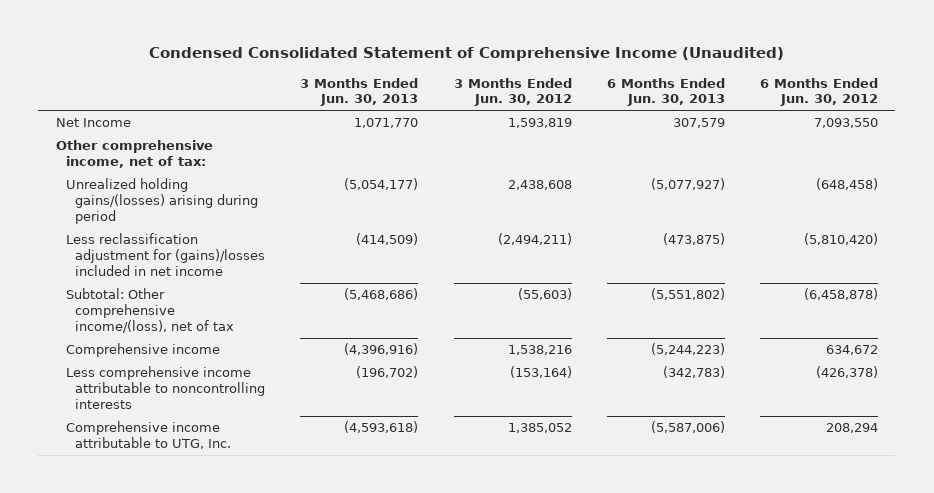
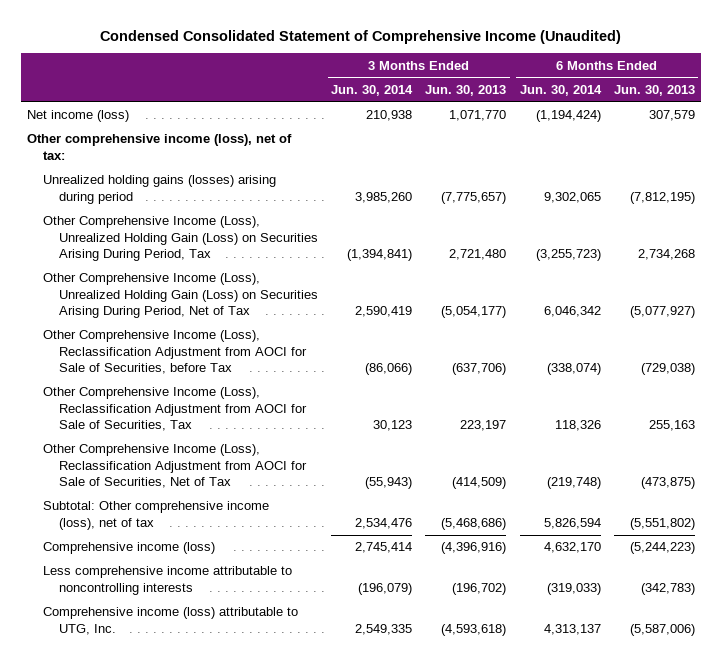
[453,77,572,107] 3 Months Ended Jun. 30, 2012 -> none
[759,77,878,107] 6 Months Ended Jun. 30, 2012 -> none
none -> [331,84,414,96] Jun. 30, 2014
none -> [519,84,602,96] Jun. 30, 2014
[55,118,131,128] Net Income -> [27,110,130,123] Net income (loss)
[55,140,213,169] Other comprehensive income, net of tax: -> [27,134,293,160] Other comprehensive income (loss), net of tax:
[65,178,259,224] Unrealized holding gains/(losses) arising during period -> [43,175,277,204] Unrealized holding gains (losses) arising during period
[344,178,419,191] (5,054,177) -> [441,191,507,204] (7,775,657)
[650,178,725,191] (5,077,927) -> [629,191,695,204] (7,812,195)
none -> [43,216,318,262] Other Comprehensive Income (Loss), Unrealized Holding Gain (Loss) on Securities Arising During Period, Tax
none -> [43,273,318,319] Other Comprehensive Income (Loss), Unrealized Holding Gain (Loss) on Securities Arising During Period, Net of Tax
none -> [43,330,307,375] Other Comprehensive Income (Loss), Reclassification Adjustment from AOCI for Sale of Securities, before Tax
none -> [43,387,307,432] Other Comprehensive Income (Loss), Reclassification Adjustment from AOCI for Sale of Securities, Tax
[65,233,266,276] Less reclassification adjustment for (gains)/losses included in net income -> [43,444,307,489] Other Comprehensive Income (Loss), Reclassification Adjustment from AOCI for Sale of Securities, Net of Tax
[65,288,235,333] Subtotal: Other comprehensive income/(loss), net of tax -> [43,501,270,530] Subtotal: Other comprehensive income (loss), net of tax
[65,343,220,358] Comprehensive income -> [43,542,216,555] Comprehensive income (loss)
[65,421,232,450] Comprehensive income attributable to UTG, Inc. -> [43,607,299,635] Comprehensive income (loss) attributable to UTG, Inc.

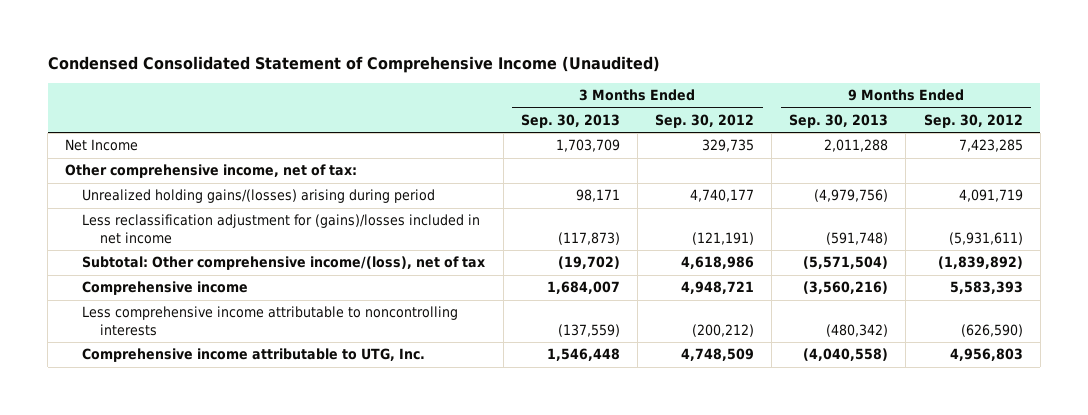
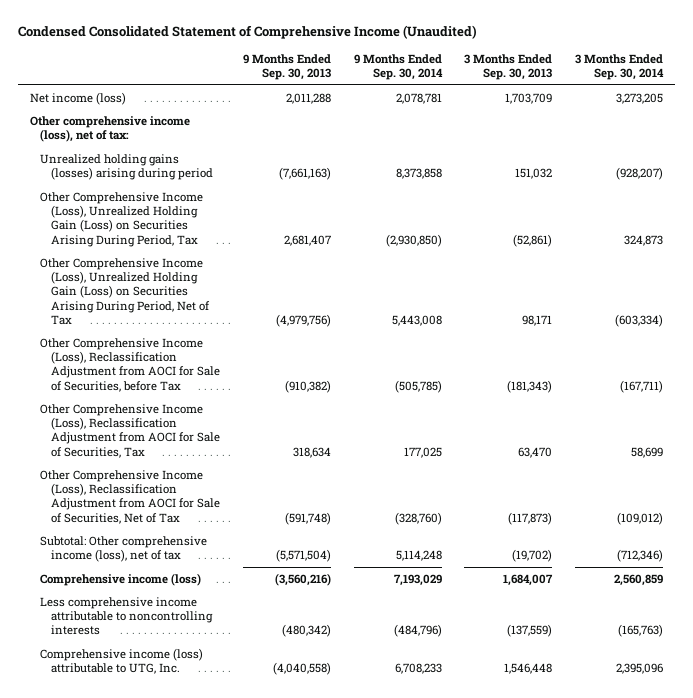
[655,114,755,129] Sep. 30, 2012 -> none
[923,114,1023,129] Sep. 30, 2012 -> none
none -> [353,53,443,81] 9 Months Ended Sep. 30, 2014
none -> [575,53,665,81] 3 Months Ended Sep. 30, 2014
[65,139,139,152] Net Income -> [29,91,126,105] Net income (loss)
[65,164,358,179] Other comprehensive income, net of tax: -> [29,115,190,142] Other comprehensive income (loss), net of tax:
[82,189,436,204] Unrealized holding gains/(losses) arising during period -> [40,153,213,180] Unrealized holding gains (losses) arising during period
[575,189,620,203] 98,171 -> [515,167,553,179] 151,032
[814,189,889,203] (4,979,756) -> [278,166,331,180] (7,661,163)
none -> [40,191,204,247] Other Comprehensive Income (Loss), Unrealized Holding Gain (Loss) on Securities Arising During Period, Tax
none -> [40,257,210,325] Other Comprehensive Income (Loss), Unrealized Holding Gain (Loss) on Securities Arising During Period, Net of Tax
none -> [40,337,220,392] Other Comprehensive Income (Loss), Reclassification Adjustment from AOCI for Sale of Securities, before Tax
none -> [40,403,220,458] Other Comprehensive Income (Loss), Reclassification Adjustment from AOCI for Sale of Securities, Tax
[82,214,481,244] Less reclassification adjustment for (gains)/losses included in net income -> [40,469,220,524] Other Comprehensive Income (Loss), Reclassification Adjustment from AOCI for Sale of Securities, Net of Tax
[82,256,486,271] Subtotal: Other comprehensive income/(loss), net of tax -> [40,535,208,562] Subtotal: Other comprehensive income (loss), net of tax
[82,281,249,296] Comprehensive income -> [40,572,202,586] Comprehensive income (loss)
[82,348,426,363] Comprehensive income attributable to UTG, Inc. -> [40,647,204,674] Comprehensive income (loss) attributable to UTG, Inc.

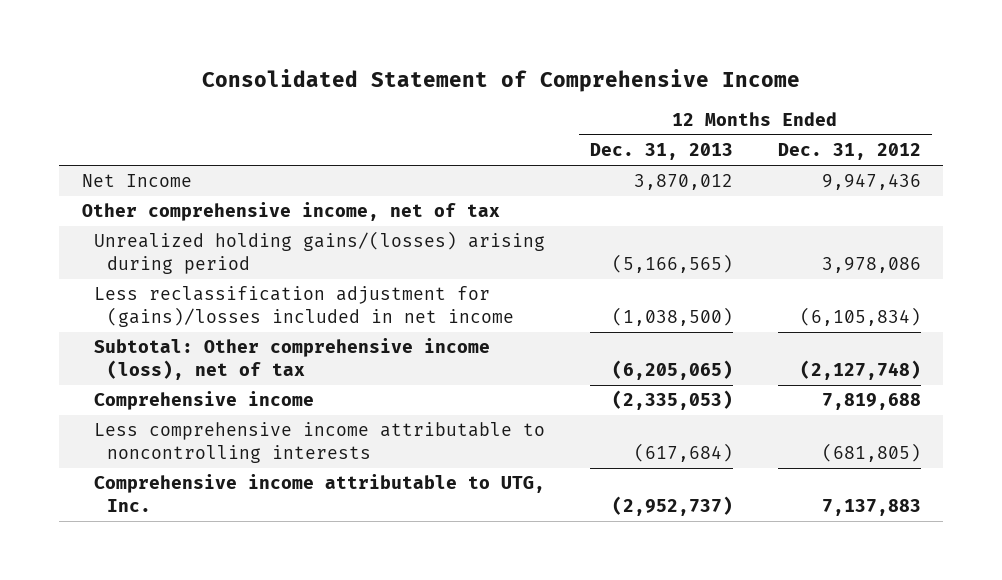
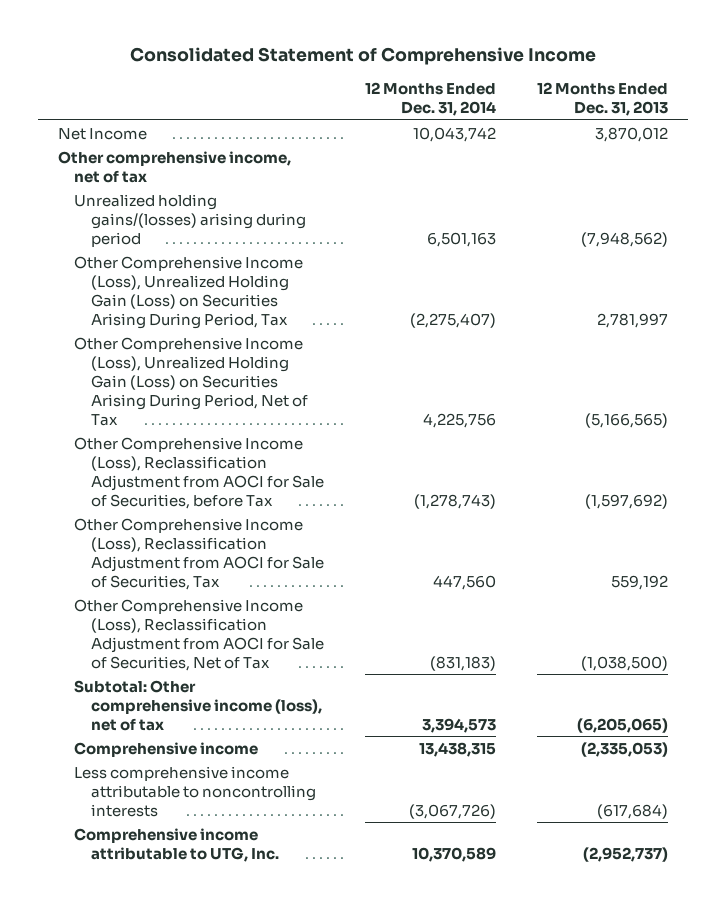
[777,143,921,161] Dec. 31, 2012 -> none
none -> [364,82,496,117] 12 Months Ended Dec. 31, 2014
[611,254,733,274] (5,166,565) -> [580,231,668,247] (7,948,562)
none -> [74,255,304,329] Other Comprehensive Income (Loss), Unrealized Holding Gain (Loss) on Securities Arising During Period, Tax
none -> [74,336,308,426] Other Comprehensive Income (Loss), Unrealized Holding Gain (Loss) on Securities Arising During Period, Net of Tax
none -> [74,436,324,509] Other Comprehensive Income (Loss), Reclassification Adjustment from AOCI for Sale of Securities, before Tax
none -> [74,517,324,590] Other Comprehensive Income (Loss), Reclassification Adjustment from AOCI for Sale of Securities, Tax
[94,286,515,328] Less reclassification adjustment for (gains)/losses included in net income -> [74,598,324,671] Other Comprehensive Income (Loss), Reclassification Adjustment from AOCI for Sale of Securities, Net of Tax

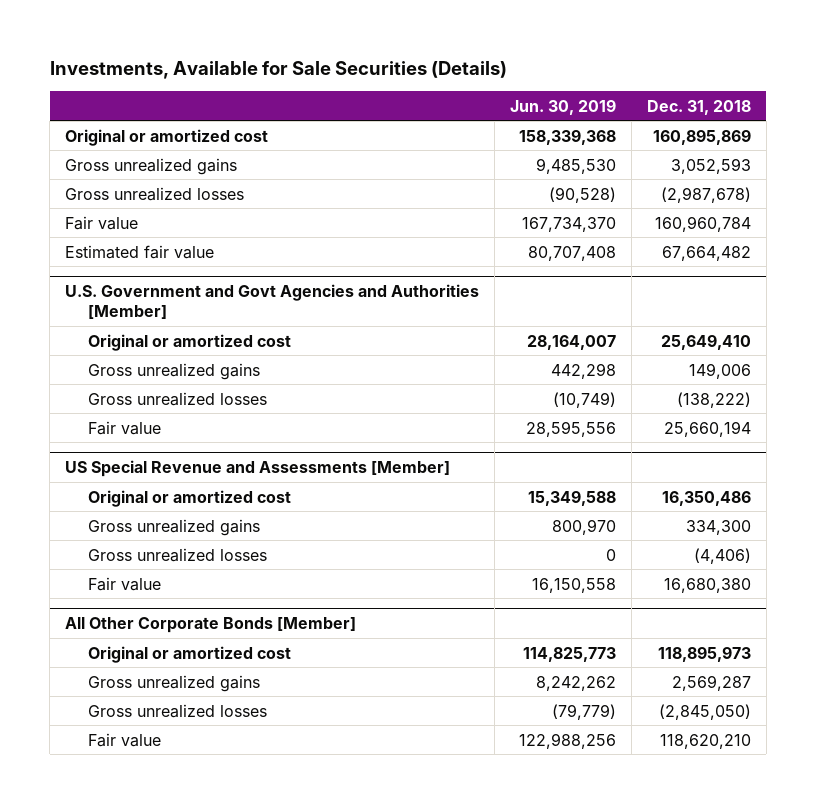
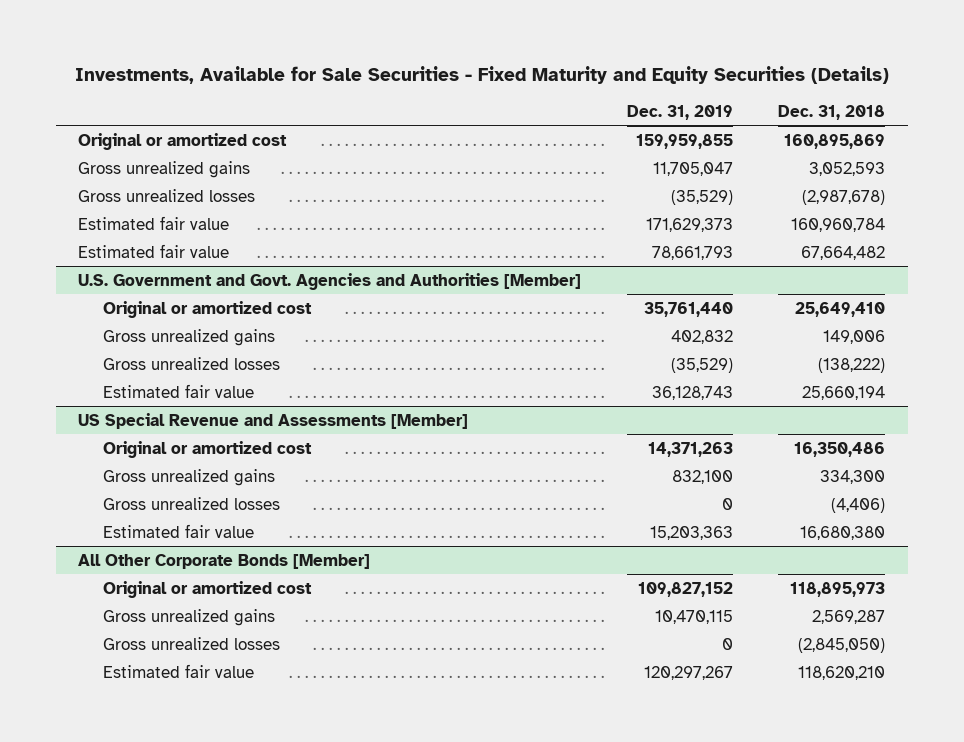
[49,60,507,79] Investments, Available for Sale Securities (Details) -> [74,65,889,84] Investments, Available for Sale Securities - Fixed Maturity and Equity Securities (Details)
[509,98,616,115] Jun. 30, 2019 -> none
none -> [626,104,733,120] Dec. 31, 2019
[65,215,139,230] Fair value -> [78,215,230,230] Estimated fair value
[65,283,480,320] U.S. Government and Govt Agencies and Authorities [Member] -> [78,272,582,290] U.S. Government and Govt. Agencies and Authorities [Member]
[88,420,162,435] Fair value -> [102,383,254,398] Estimated fair value
[88,576,162,591] Fair value -> [102,523,254,538] Estimated fair value
[88,732,162,747] Fair value -> [102,663,254,678] Estimated fair value

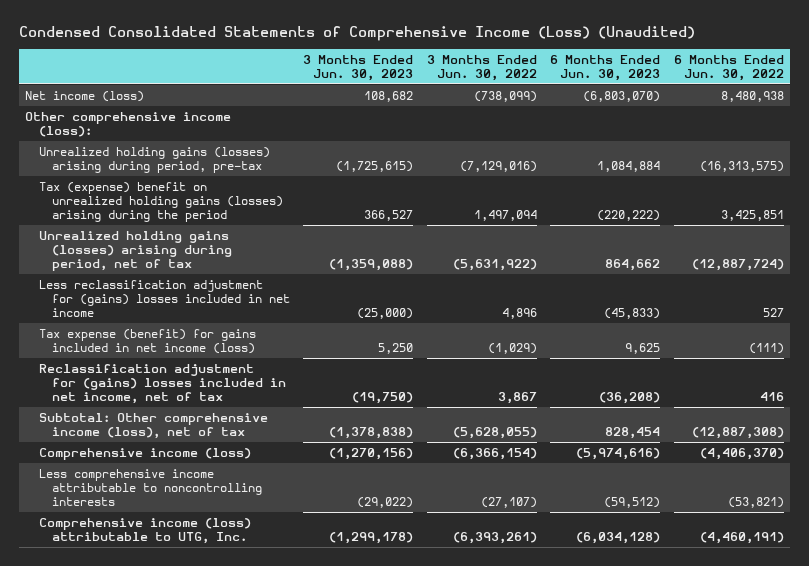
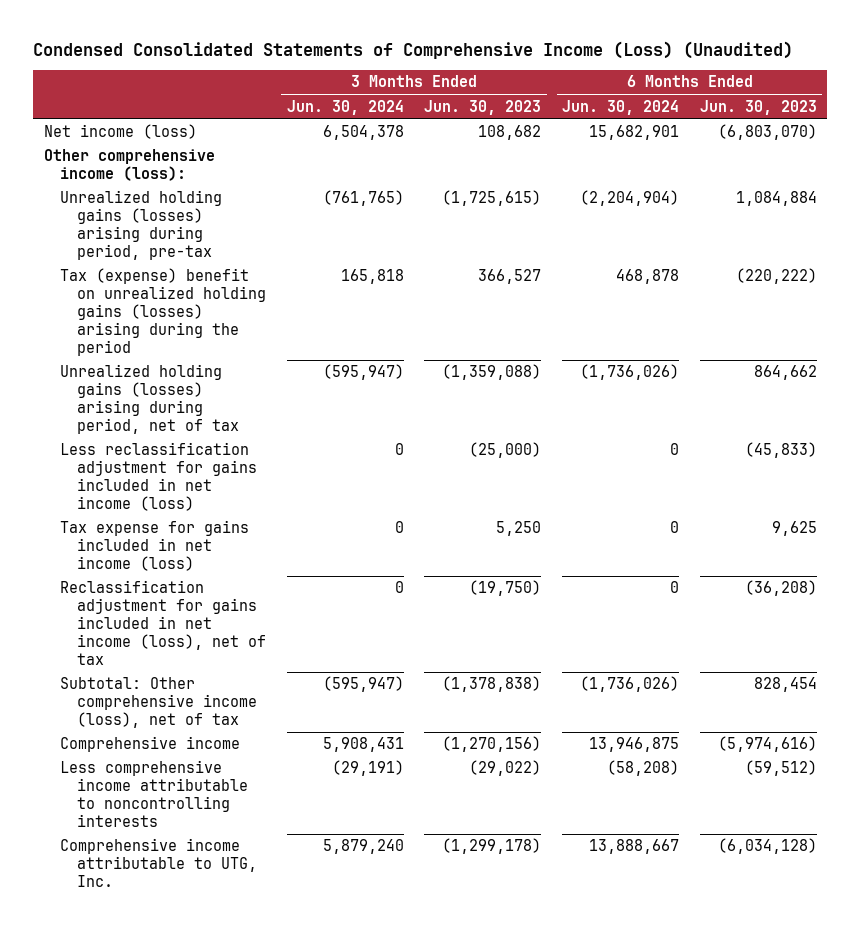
[426,54,537,81] 3 Months Ended Jun. 30, 2022 -> none
[673,54,784,81] 6 Months Ended Jun. 30, 2022 -> none
none -> [286,99,404,115] Jun. 30, 2024
none -> [562,99,680,115] Jun. 30, 2024
[38,279,290,318] Less reclassification adjustment for (gains) losses included in net income -> [60,442,257,512] Less reclassification adjustment for gains included in net income (loss)
[38,328,256,355] Tax expense (benefit) for gains included in net income (loss) -> [60,520,250,572] Tax expense for gains included in net income (loss)
[38,363,286,405] Reclassification adjustment for (gains) losses included in net income, net of tax -> [60,580,266,666] Reclassification adjustment for gains included in net income (loss), net of tax
[38,447,251,460] Comprehensive income (loss) -> [60,736,241,753] Comprehensive income
[38,517,251,545] Comprehensive income (loss) attributable to UTG, Inc. -> [60,838,257,888] Comprehensive income attributable to UTG, Inc.

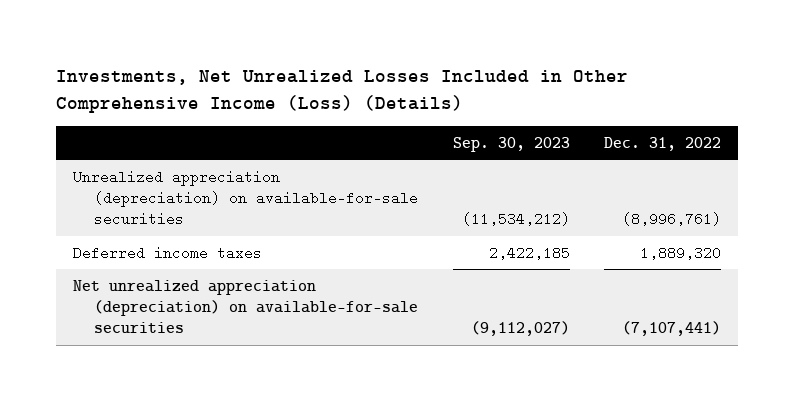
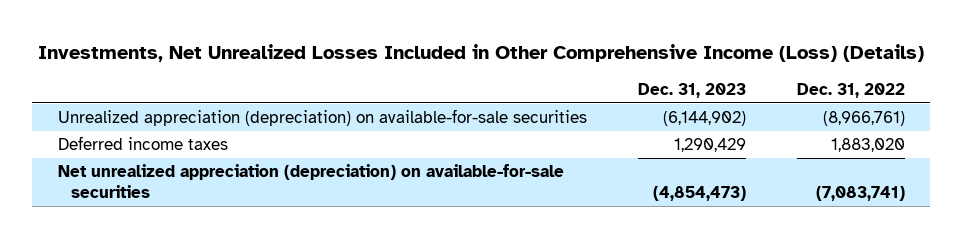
[452,136,570,152] Sep. 30, 2023 -> none
none -> [637,82,746,98] Dec. 31, 2023
[622,212,722,227] (8,996,761) -> [822,111,905,127] (8,966,761)
[640,245,722,260] 1,889,320 -> [830,138,905,153] 1,883,020
[622,321,722,337] (7,107,441) -> [815,185,905,201] (7,083,741)

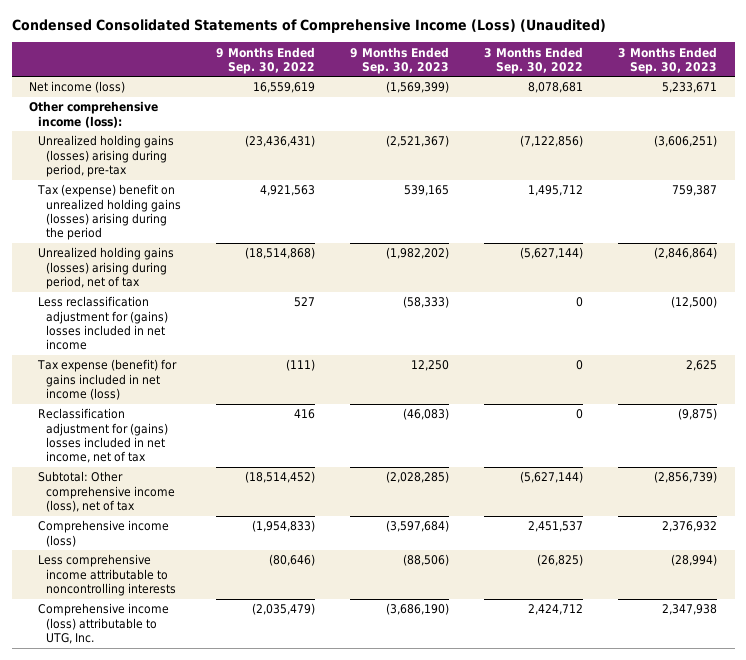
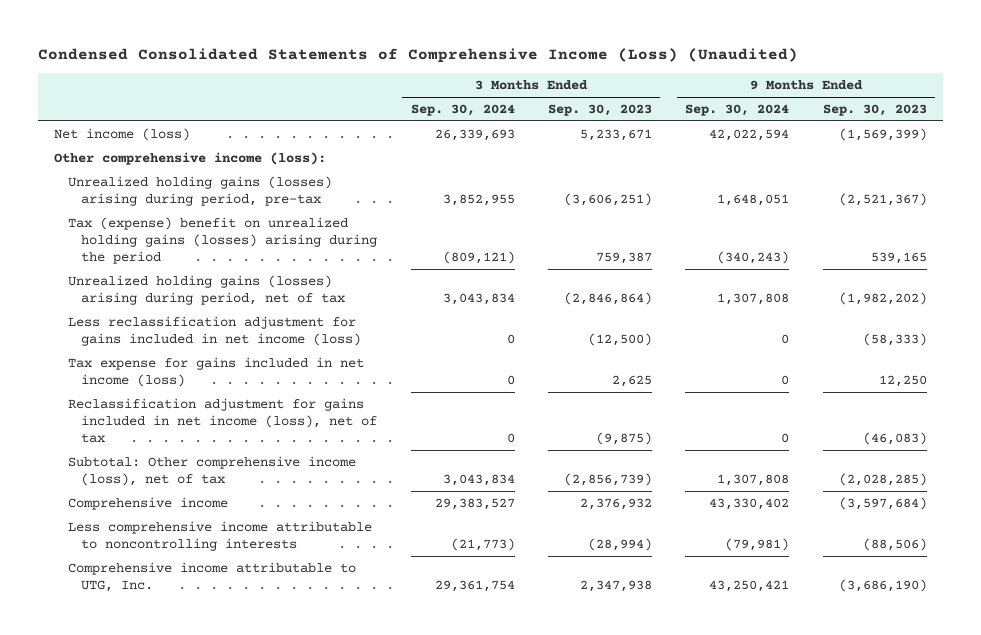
[216,46,316,74] 9 Months Ended Sep. 30, 2022 -> none
[484,46,584,74] 3 Months Ended Sep. 30, 2022 -> none
none -> [410,104,515,117] Sep. 30, 2024
none -> [685,104,790,117] Sep. 30, 2024
[37,296,169,351] Less reclassification adjustment for (gains) losses included in net income -> [67,315,362,346] Less reclassification adjustment for gains included in net income (loss)
[36,359,177,400] Tax expense (benefit) for gains included in net income (loss) -> [67,356,364,387] Tax expense for gains included in net income (loss)
[37,408,169,464] Reclassification adjustment for (gains) losses included in net income, net of tax -> [67,397,378,443] Reclassification adjustment for gains included in net income (loss), net of tax
[37,520,169,547] Comprehensive income (loss) -> [67,496,228,510] Comprehensive income
[37,603,169,644] Comprehensive income (loss) attributable to UTG, Inc. -> [67,561,356,592] Comprehensive income attributable to UTG, Inc.

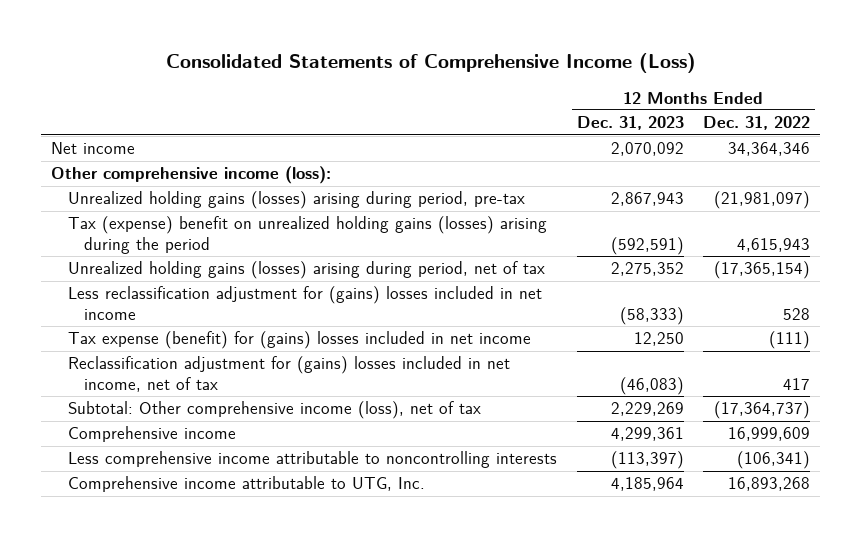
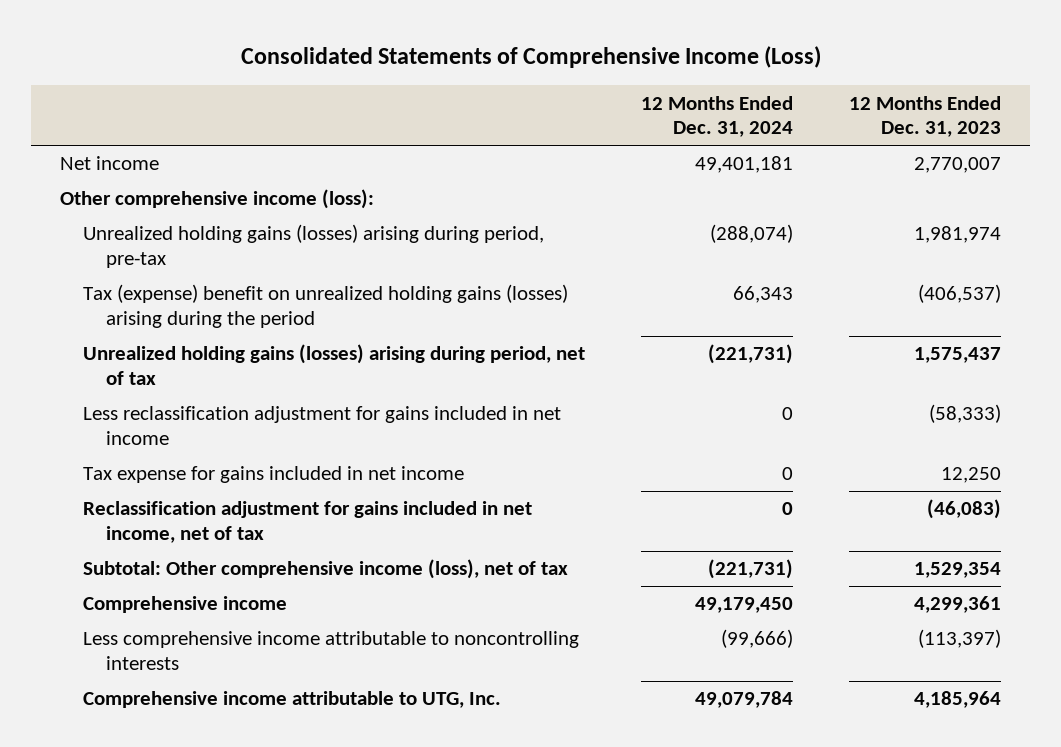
[703,116,811,131] Dec. 31, 2022 -> none
none -> [641,95,794,138] 12 Months Ended Dec. 31, 2024
[610,142,684,157] 2,070,092 -> [914,157,1002,174] 2,770,007
[610,192,684,207] 2,867,943 -> [914,226,1002,244] 1,981,974
[610,236,684,255] (592,591) -> [918,284,1002,304] (406,537)
[610,262,684,277] 2,275,352 -> [914,347,1002,364] 1,575,437
[67,286,542,320] Less reclassification adjustment for (gains) losses included in net income -> [82,406,561,446] Less reclassification adjustment for gains included in net income
[67,331,531,350] Tax expense (benefit) for (gains) losses included in net income -> [82,466,464,484] Tax expense for gains included in net income
[67,356,510,392] Reclassification adjustment for (gains) losses included in net income, net of tax -> [82,501,532,544] Reclassification adjustment for gains included in net income, net of tax
[610,402,684,417] 2,229,269 -> [914,562,1002,579] 1,529,354

